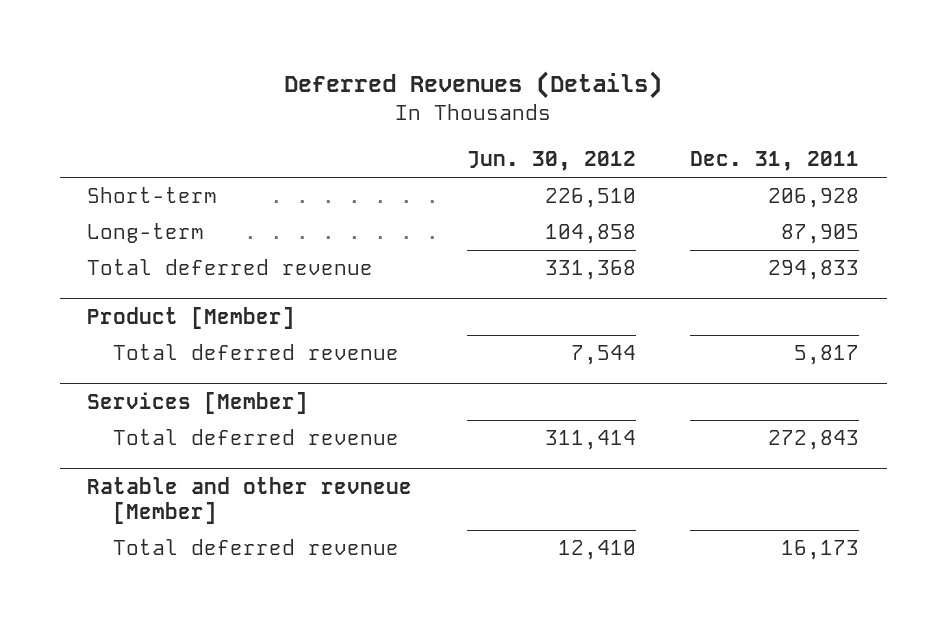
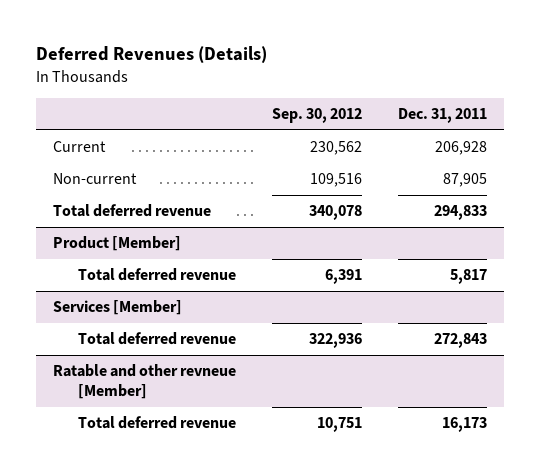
[466,151,636,172] Jun. 30, 2012 -> none
none -> [272,108,363,124] Sep. 30, 2012
[86,187,217,204] Short-term -> [53,141,107,153] Current
[86,223,204,244] Long-term -> [53,173,138,185] Non-current

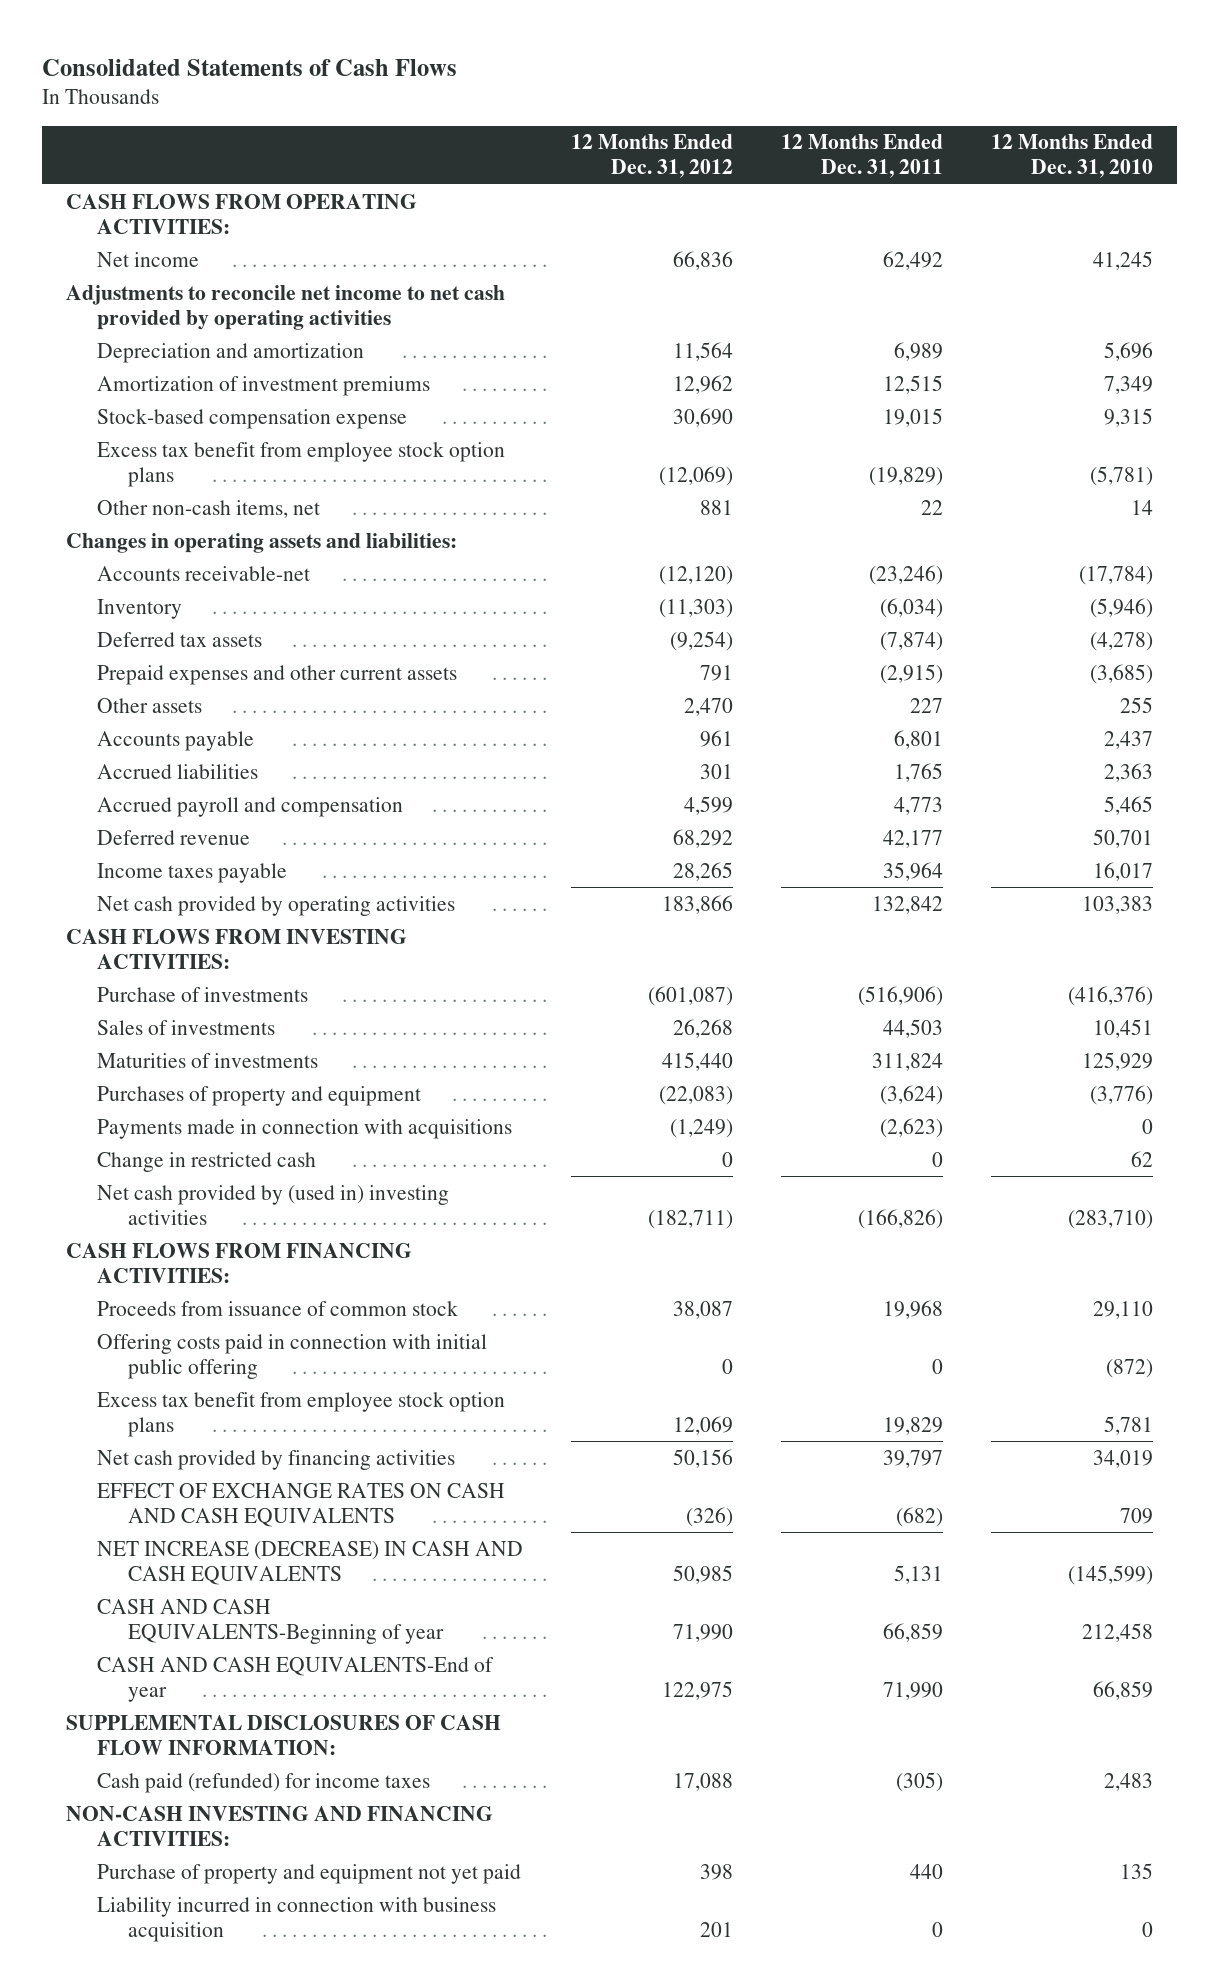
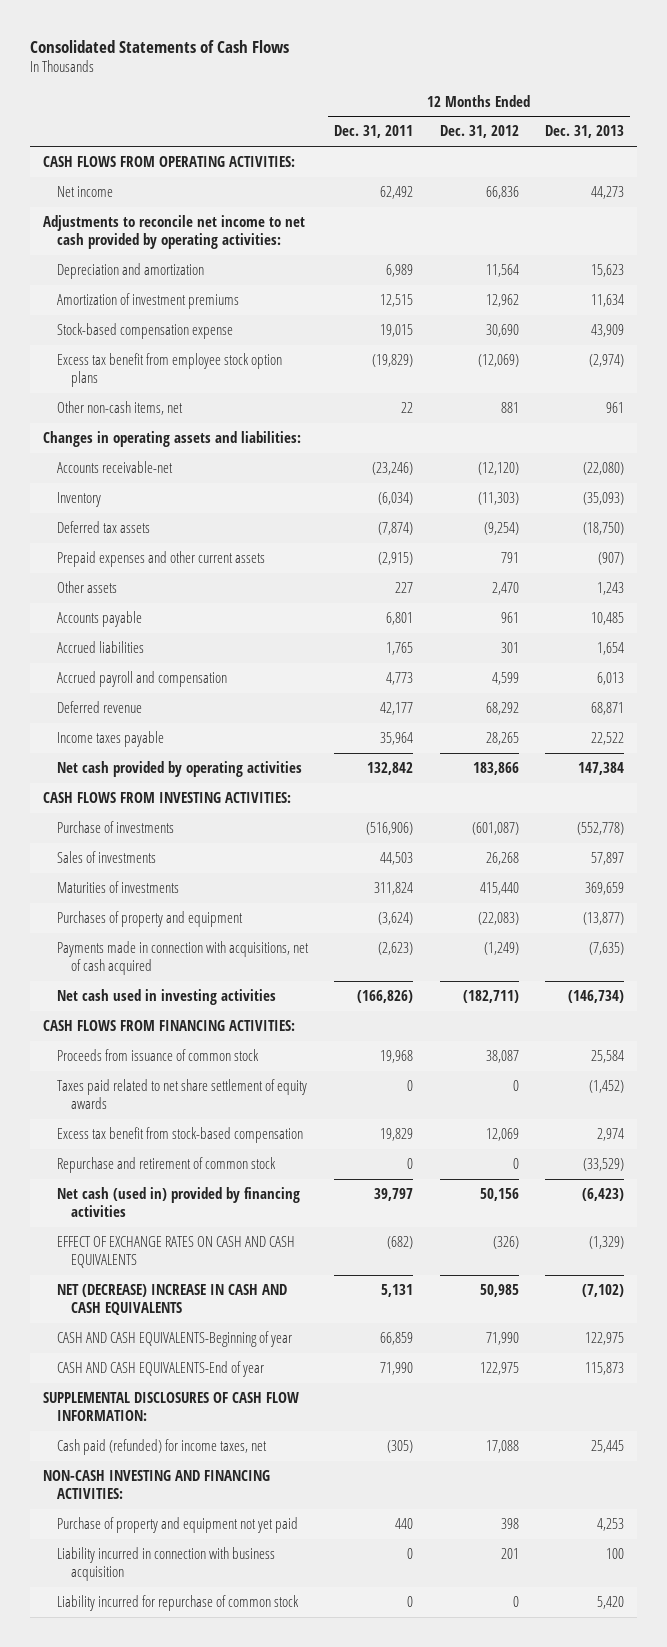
[991,134,1154,179] 12 Months Ended Dec. 31, 2010 -> none
none -> [544,125,624,139] Dec. 31, 2013
[66,284,506,330] Adjustments to reconcile net income to net cash provided by operating activities -> [43,214,306,250] Adjustments to reconcile net income to net cash provided by operating activities:
[97,1151,317,1172] Change in restricted cash -> none
[97,1118,513,1139] Payments made in connection with acquisitions -> [57,940,310,976] Payments made in connection with acquisitions, net of cash acquired
[97,1184,450,1225] Net cash provided by (used in) investing activities -> [57,988,277,1005] Net cash used in investing activities
[97,1333,488,1379] Offering costs paid in connection with initial public offering -> none
none -> [57,1078,308,1110] Taxes paid related to net share settlement of equity awards
[97,1391,506,1437] Excess tax benefit from employee stock option plans -> [57,1126,304,1143] Excess tax benefit from stock-based compensation
none -> [57,1156,277,1173] Repurchase and retirement of common stock
[97,1449,456,1470] Net cash provided by financing activities -> [57,1186,301,1218] Net cash (used in) provided by financing activities
[97,1540,524,1585] NET INCREASE (DECREASE) IN CASH AND CASH EQUIVALENTS -> [57,1283,288,1316] NET (DECREASE) INCREASE IN CASH AND CASH EQUIVALENTS
[97,1772,431,1793] Cash paid (refunded) for income taxes -> [57,1438,268,1455] Cash paid (refunded) for income taxes, net
none -> [57,1594,300,1611] Liability incurred for repurchase of common stock

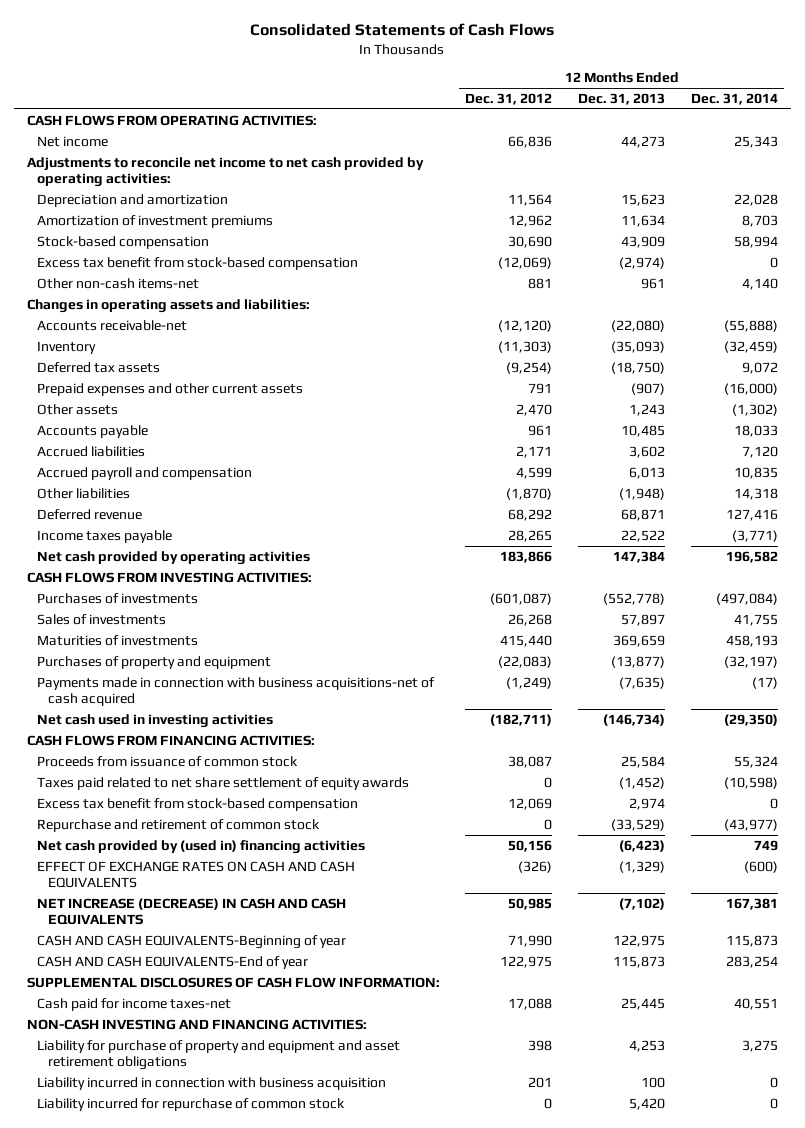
[334,125,414,139] Dec. 31, 2011 -> none
none -> [690,93,778,106] Dec. 31, 2014
[57,322,234,339] Stock-based compensation expense -> [37,235,210,249] Stock-based compensation
[57,352,283,388] Excess tax benefit from employee stock option plans -> [37,256,359,270] Excess tax benefit from stock-based compensation
[57,400,184,415] Other non-cash items, net -> [37,277,200,289] Other non-cash items-net
[500,641,519,653] 301 -> [516,445,553,458] 2,171
[596,641,624,655] 1,654 -> [629,445,666,458] 3,602
none -> [37,487,131,499] Other liabilities
[57,820,175,833] Purchase of investments -> [37,592,199,604] Purchases of investments
[57,940,310,976] Payments made in connection with acquisitions, net of cash acquired -> [37,676,436,706] Payments made in connection with business acquisitions-net of cash acquired
[57,1186,301,1218] Net cash (used in) provided by financing activities -> [37,839,366,854] Net cash provided by (used in) financing activities
[57,1283,288,1316] NET (DECREASE) INCREASE IN CASH AND CASH EQUIVALENTS -> [37,897,347,925] NET INCREASE (DECREASE) IN CASH AND CASH EQUIVALENTS
[57,1438,268,1455] Cash paid (refunded) for income taxes, net -> [37,997,232,1011] Cash paid for income taxes-net
[57,1516,299,1533] Purchase of property and equipment not yet paid -> [37,1039,401,1070] Liability for purchase of property and equipment and asset retirement obligations

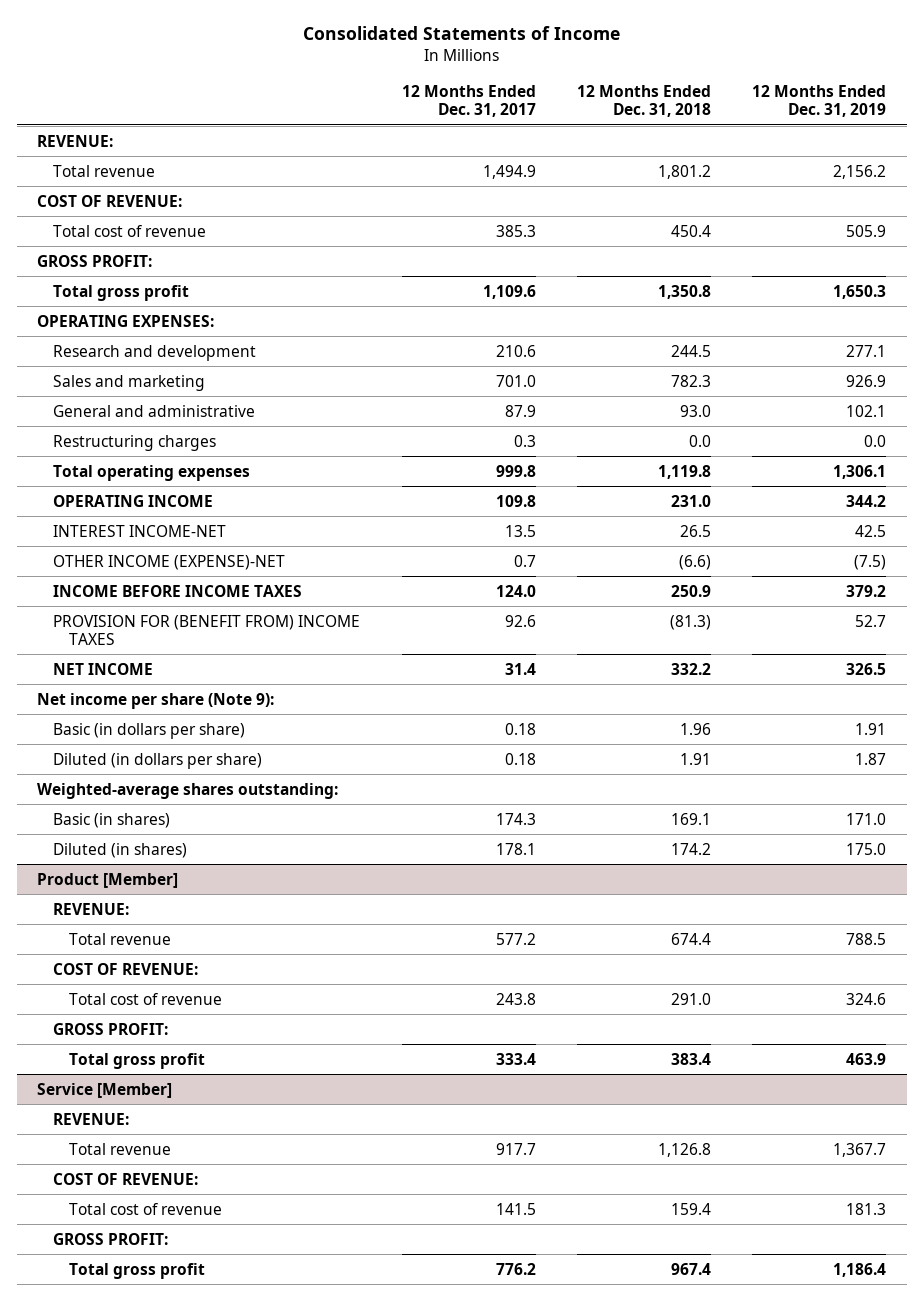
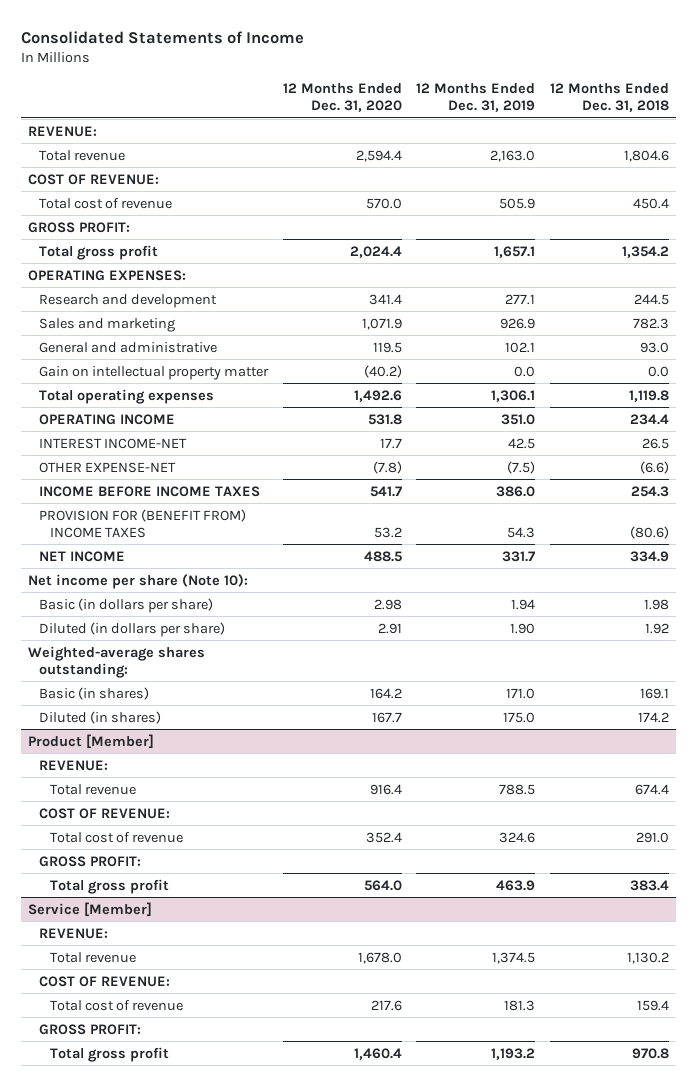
[401,85,536,118] 12 Months Ended Dec. 31, 2017 -> none
none -> [282,82,402,113] 12 Months Ended Dec. 31, 2020
[657,164,711,179] 1,801.2 -> [623,149,669,162] 1,804.6
[833,164,887,179] 2,156.2 -> [490,149,536,162] 2,163.0
[657,284,711,299] 1,350.8 -> [621,245,669,258] 1,354.2
[833,284,887,299] 1,650.3 -> [494,245,536,258] 1,657.1
[53,434,217,451] Restructuring charges -> none
none -> [38,365,269,380] Gain on intellectual property matter
[670,494,711,507] 231.0 -> [629,413,669,425] 234.4
[846,494,887,507] 344.2 -> [501,413,536,425] 351.0
[53,554,286,570] OTHER INCOME (EXPENSE)-NET -> [38,461,176,473] OTHER EXPENSE-NET
[670,584,711,597] 250.9 -> [630,485,669,497] 254.3
[846,584,887,597] 379.2 -> [496,485,536,497] 386.0
[669,614,711,630] (81.3) -> [629,525,669,539] (80.6)
[855,614,887,627] 52.7 -> [507,526,536,538] 54.3
[670,662,711,675] 332.2 -> [629,550,669,562] 334.9
[846,662,887,675] 326.5 -> [502,550,536,562] 331.7
[37,692,275,709] Net income per share (Note 9): -> [27,573,248,589] Net income per share (Note 10):
[679,722,711,735] 1.96 -> [643,598,669,610] 1.98
[855,722,887,735] 1.91 -> [511,598,536,610] 1.94
[679,752,711,765] 1.91 -> [644,622,669,634] 1.92
[855,752,887,765] 1.87 -> [510,622,536,634] 1.90
[657,1142,711,1157] 1,126.8 -> [626,951,669,964] 1,130.2
[833,1142,887,1157] 1,367.7 -> [492,951,536,964] 1,374.5
[670,1262,711,1275] 967.4 -> [631,1047,669,1059] 970.8
[833,1262,887,1277] 1,186.4 -> [491,1047,536,1060] 1,193.2

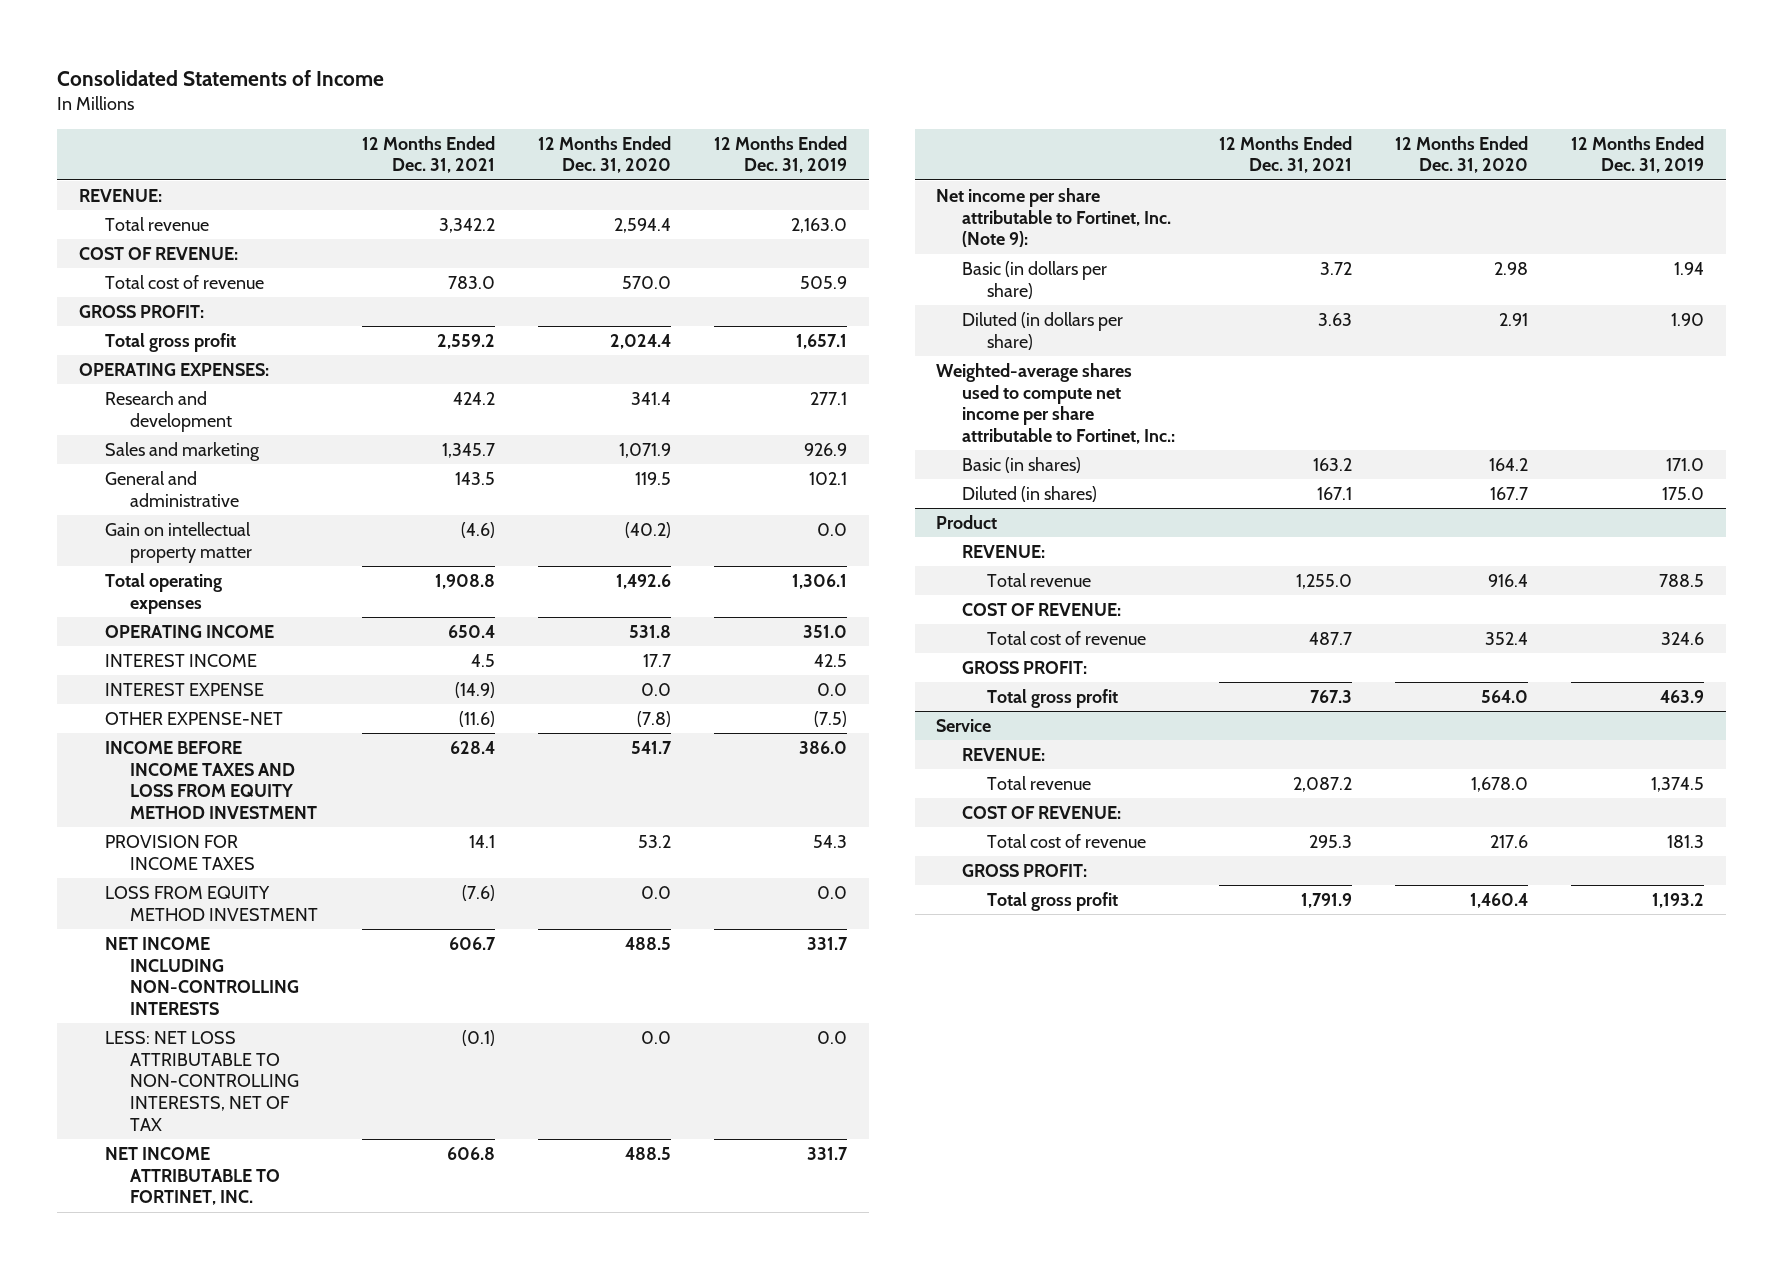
[549,82,669,113] 12 Months Ended Dec. 31, 2018 -> none
none -> [361,135,495,174] 12 Months Ended Dec. 31, 2021
[38,437,187,449] INTEREST INCOME-NET -> [104,654,257,668] INTEREST INCOME
none -> [104,683,264,697] INTEREST EXPENSE
[38,485,260,497] INCOME BEFORE INCOME TAXES -> [104,741,318,819] INCOME BEFORE INCOME TAXES AND LOSS FROM EQUITY METHOD INVESTMENT
[38,508,246,538] PROVISION FOR (BENEFIT FROM) INCOME TAXES -> [104,835,256,870] PROVISION FOR INCOME TAXES
none -> [104,886,319,921] LOSS FROM EQUITY METHOD INVESTMENT
none -> [104,937,300,1015] NET INCOME INCLUDING NON-CONTROLLING INTERESTS
none -> [104,1031,300,1131] LESS: NET LOSS ATTRIBUTABLE TO NON-CONTROLLING INTERESTS, NET OF TAX
[38,550,125,562] NET INCOME -> [104,1147,281,1206] NET INCOME ATTRIBUTABLE TO FORTINET, INC.
[27,573,248,589] Net income per share (Note 10): -> [936,188,1171,248] Net income per share attributable to Fortinet, Inc. (Note 9):
[27,645,205,678] Weighted-average shares outstanding: -> [936,363,1175,444] Weighted-average shares used to compute net income per share attributable to Fortinet, Inc.:
[27,733,154,749] Product [Member] -> [936,515,998,530] Product
[27,901,152,917] Service [Member] -> [936,719,992,733] Service

